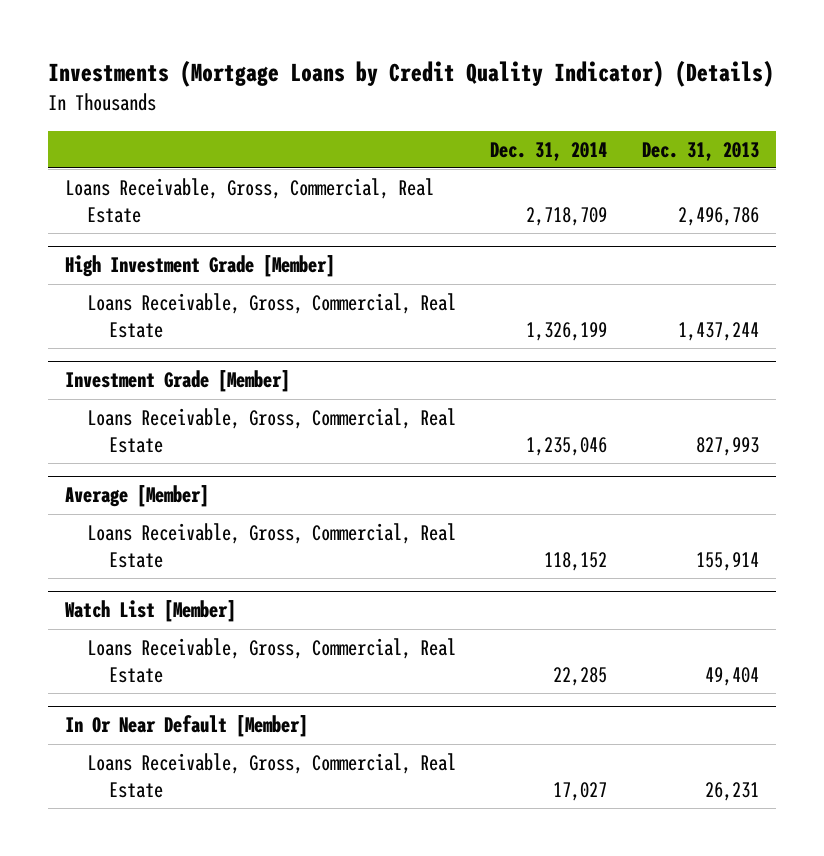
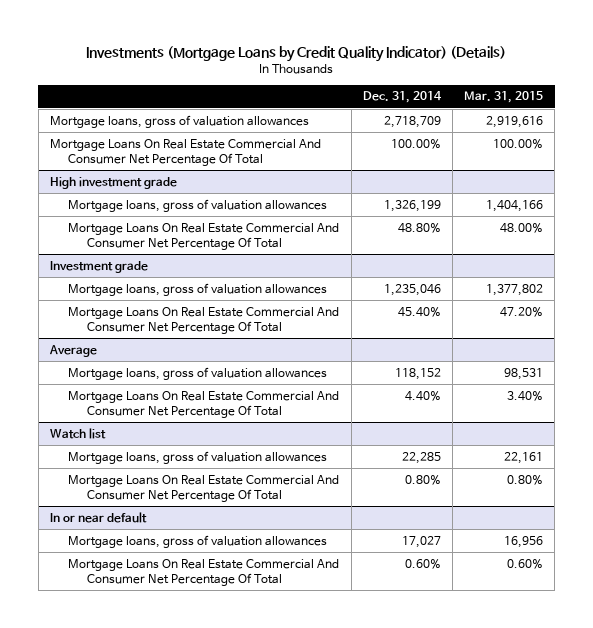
[641,141,759,161] Dec. 31, 2013 -> none
none -> [463,91,543,104] Mar. 31, 2015
[65,177,435,223] Loans Receivable, Gross, Commercial, Real Estate -> [50,114,310,128] Mortgage loans, gross of valuation allowances
none -> [50,138,322,166] Mortgage Loans On Real Estate Commercial And Consumer Net Percentage Of Total
[65,255,336,278] High Investment Grade [Member] -> [50,176,178,189] High investment grade
[86,292,456,338] Loans Receivable, Gross, Commercial, Real Estate -> [68,198,328,212] Mortgage loans, gross of valuation allowances
none -> [68,222,340,250] Mortgage Loans On Real Estate Commercial And Consumer Net Percentage Of Total
[65,370,291,393] Investment Grade [Member] -> [50,260,149,273] Investment grade
[86,407,456,453] Loans Receivable, Gross, Commercial, Real Estate -> [68,282,328,296] Mortgage loans, gross of valuation allowances
none -> [68,306,340,334] Mortgage Loans On Real Estate Commercial And Consumer Net Percentage Of Total
[65,485,210,508] Average [Member] -> [49,344,98,357] Average
[86,522,456,568] Loans Receivable, Gross, Commercial, Real Estate -> [68,366,328,380] Mortgage loans, gross of valuation allowances
none -> [68,390,340,418] Mortgage Loans On Real Estate Commercial And Consumer Net Percentage Of Total
[65,600,237,623] Watch List [Member] -> [50,427,107,439] Watch list
[86,637,456,683] Loans Receivable, Gross, Commercial, Real Estate -> [68,450,328,464] Mortgage loans, gross of valuation allowances
none -> [68,474,340,502] Mortgage Loans On Real Estate Commercial And Consumer Net Percentage Of Total
[65,715,309,738] In Or Near Default [Member] -> [50,511,148,523] In or near default
[86,752,456,798] Loans Receivable, Gross, Commercial, Real Estate -> [68,534,328,548] Mortgage loans, gross of valuation allowances
none -> [68,558,340,586] Mortgage Loans On Real Estate Commercial And Consumer Net Percentage Of Total

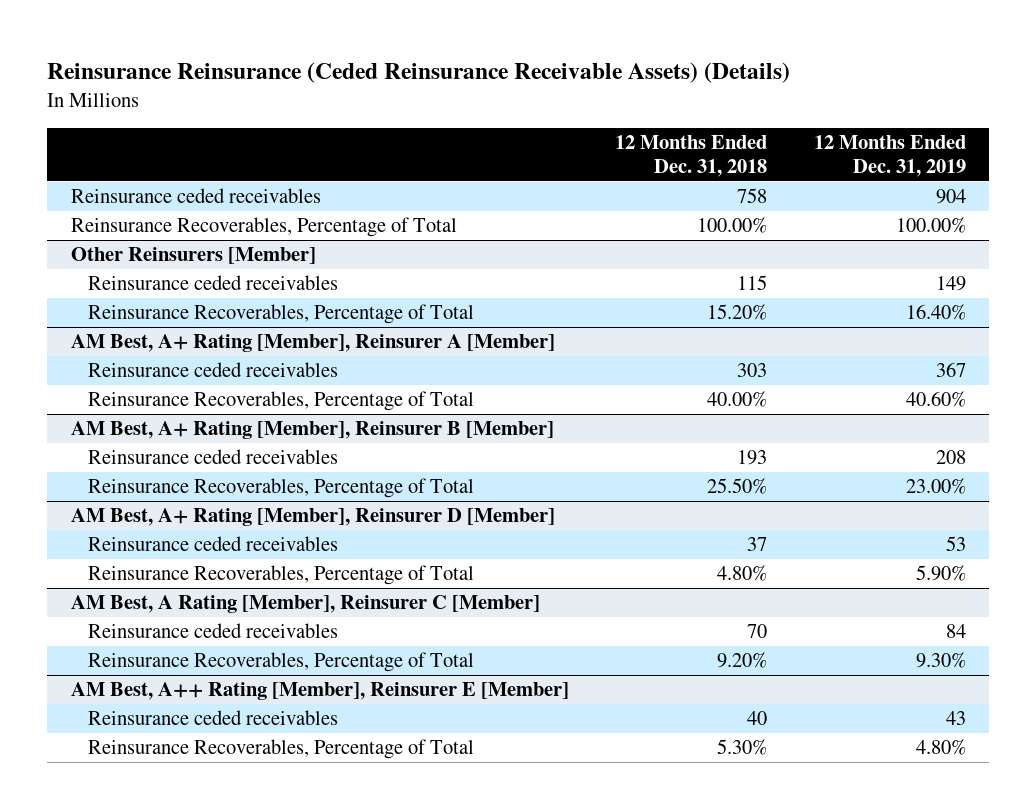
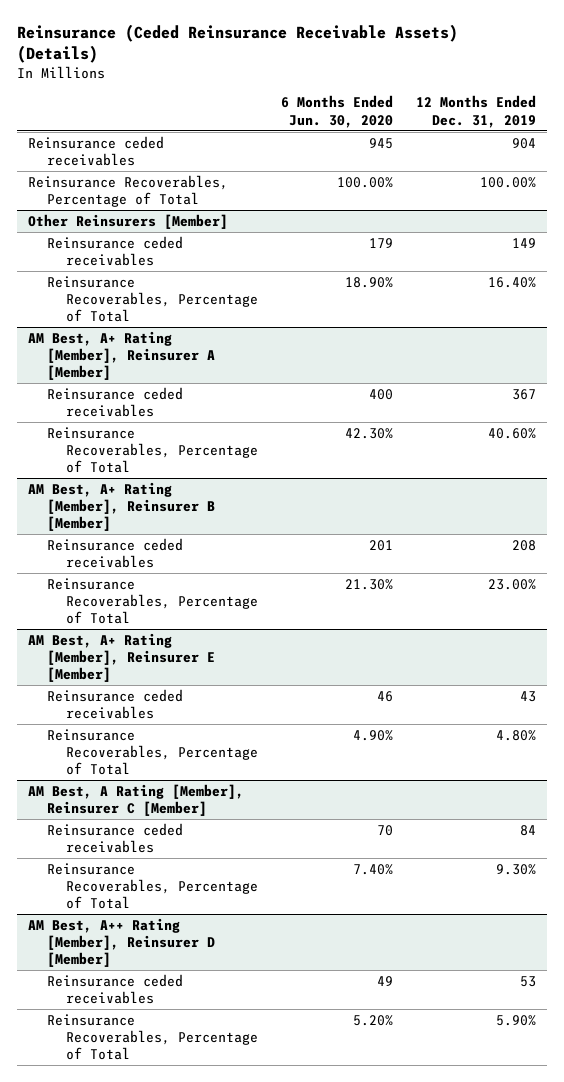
[47,62,791,84] Reinsurance Reinsurance (Ceded Reinsurance Receivable Assets) (Details) -> [16,24,458,64] Reinsurance (Ceded Reinsurance Receivable Assets) (Details)
[615,135,768,177] 12 Months Ended Dec. 31, 2018 -> none
none -> [280,95,393,128] 6 Months Ended Jun. 30, 2020
[70,508,555,527] AM Best, A+ Rating [Member], Reinsurer D [Member] -> [28,632,216,683] AM Best, A+ Rating [Member], Reinsurer E [Member]
[945,536,966,552] 53 -> [519,690,536,702] 43
[915,565,966,582] 5.90% -> [495,729,536,741] 4.80%
[70,682,569,701] AM Best, A++ Rating [Member], Reinsurer E [Member] -> [28,917,216,968] AM Best, A++ Rating [Member], Reinsurer D [Member]
[945,711,966,726] 43 -> [519,975,536,987] 53
[915,739,966,756] 4.80% -> [495,1014,536,1026] 5.90%

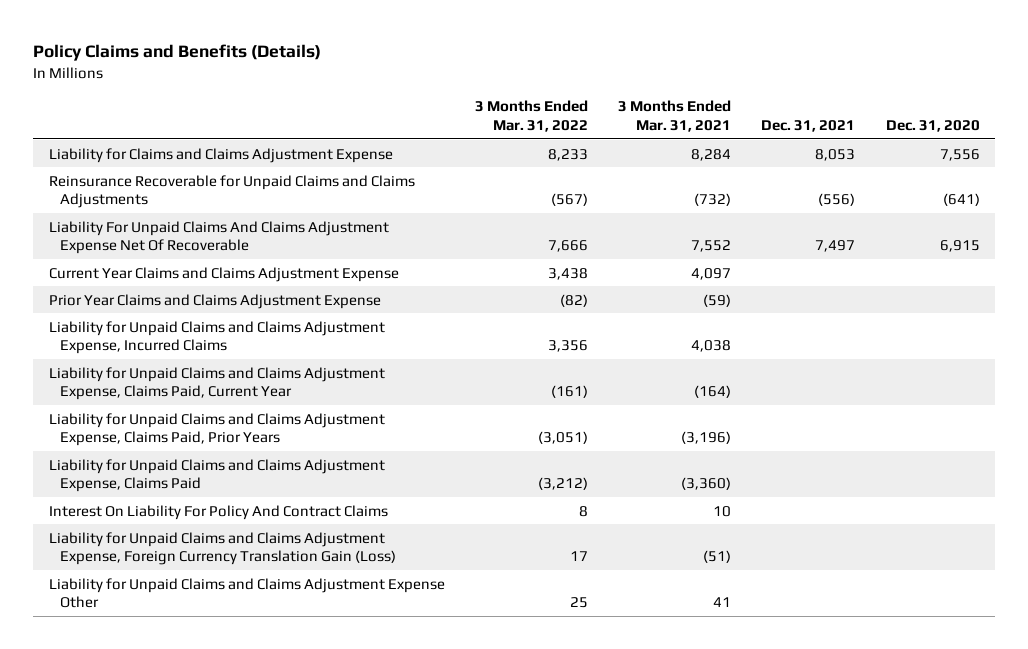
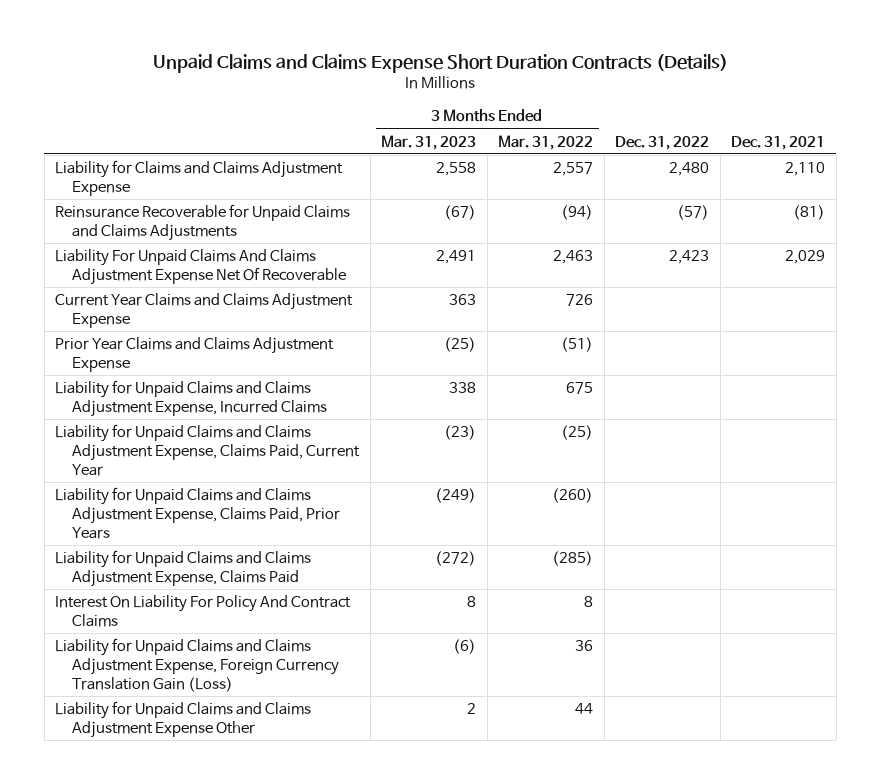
[33,44,322,62] Policy Claims and Benefits (Details) -> [153,53,729,73] Unpaid Claims and Claims Expense Short Duration Contracts (Details)
[618,100,732,133] 3 Months Ended Mar. 31, 2021 -> none
[885,120,980,133] Dec. 31, 2020 -> none
none -> [381,134,477,150] Mar. 31, 2023
none -> [615,135,710,150] Dec. 31, 2022
[547,148,588,161] 8,233 -> [553,162,594,177] 2,557
[815,148,856,161] 8,053 -> [785,162,826,177] 2,110
[550,193,588,207] (567) -> [561,205,594,221] (94)
[818,193,856,207] (556) -> [793,205,826,221] (81)
[547,240,588,253] 7,666 -> [553,250,594,265] 2,463
[815,240,856,253] 7,497 -> [785,250,826,265] 2,029
[547,267,588,280] 3,438 -> [566,294,594,307] 726
[559,293,588,307] (82) -> [561,337,594,353] (51)
[547,340,588,353] 3,356 -> [566,382,594,395] 675
[550,385,588,399] (161) -> [561,425,594,441] (25)
[537,431,588,445] (3,051) -> [552,488,594,504] (260)
[537,477,588,491] (3,212) -> [552,551,594,567] (285)
[569,551,588,562] 17 -> [575,640,594,652] 36
[569,597,588,609] 25 -> [575,703,594,715] 44

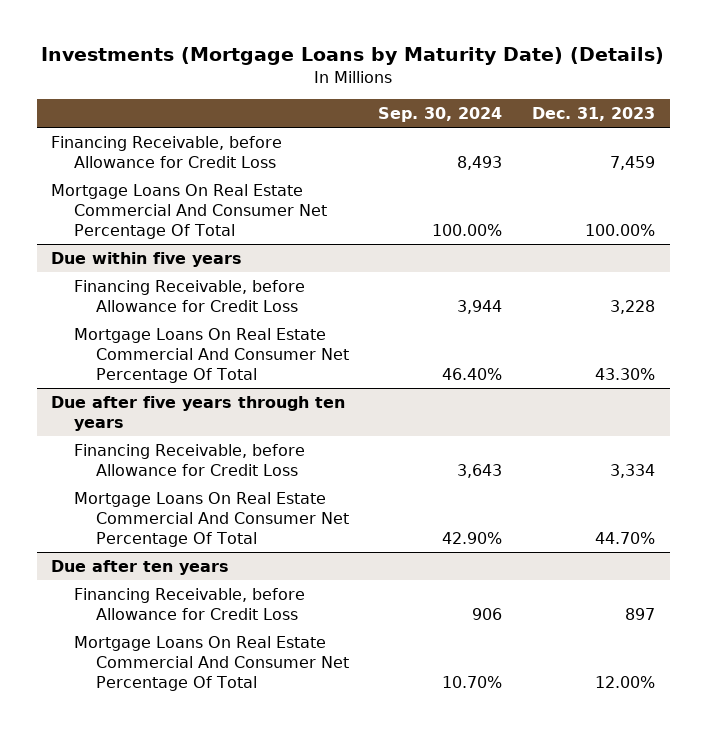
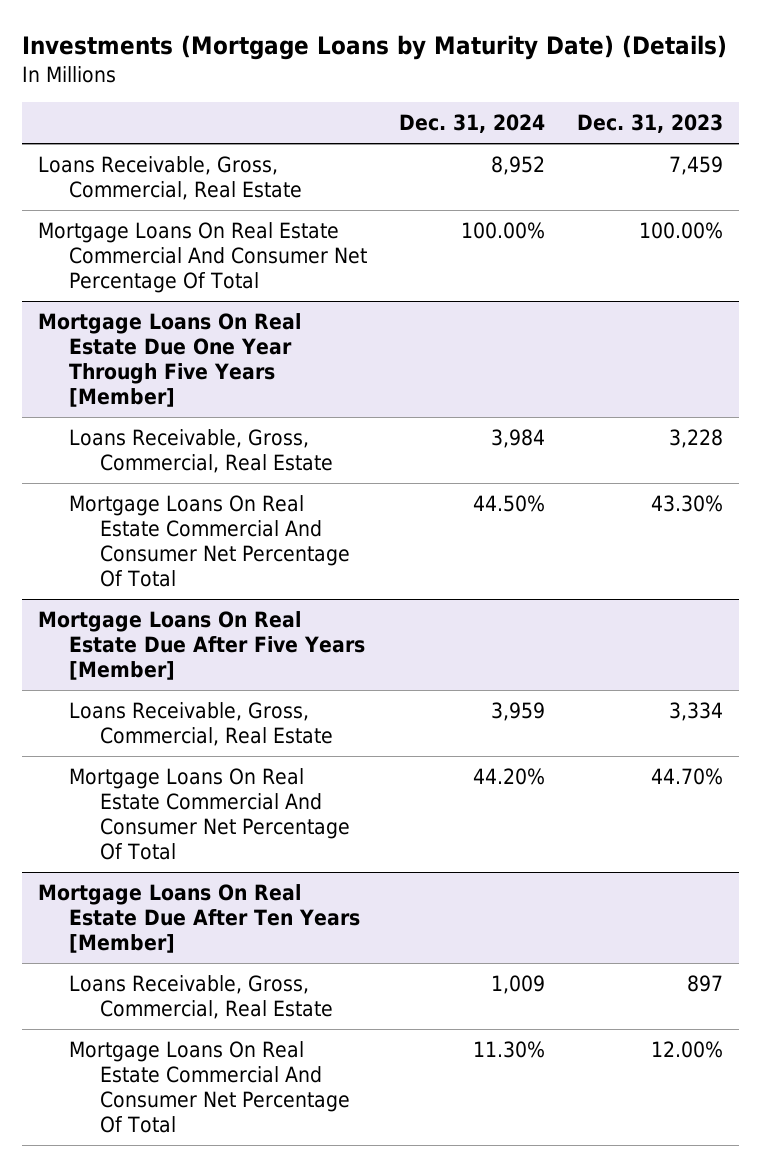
[378,106,503,122] Sep. 30, 2024 -> none
none -> [399,114,546,134] Dec. 31, 2024
[51,136,283,168] Financing Receivable, before Allowance for Credit Loss -> [38,155,303,200] Loans Receivable, Gross, Commercial, Real Estate
[51,252,243,268] Due within five years -> [38,312,302,407] Mortgage Loans On Real Estate Due One Year Through Five Years [Member]
[73,280,305,312] Financing Receivable, before Allowance for Credit Loss -> [69,428,333,473] Loans Receivable, Gross, Commercial, Real Estate
[51,396,346,431] Due after five years through ten years -> [38,610,366,680] Mortgage Loans On Real Estate Due After Five Years [Member]
[73,444,305,476] Financing Receivable, before Allowance for Credit Loss -> [69,701,333,746] Loans Receivable, Gross, Commercial, Real Estate
[51,560,230,576] Due after ten years -> [38,883,361,953] Mortgage Loans On Real Estate Due After Ten Years [Member]
[73,588,305,620] Financing Receivable, before Allowance for Credit Loss -> [69,974,333,1019] Loans Receivable, Gross, Commercial, Real Estate

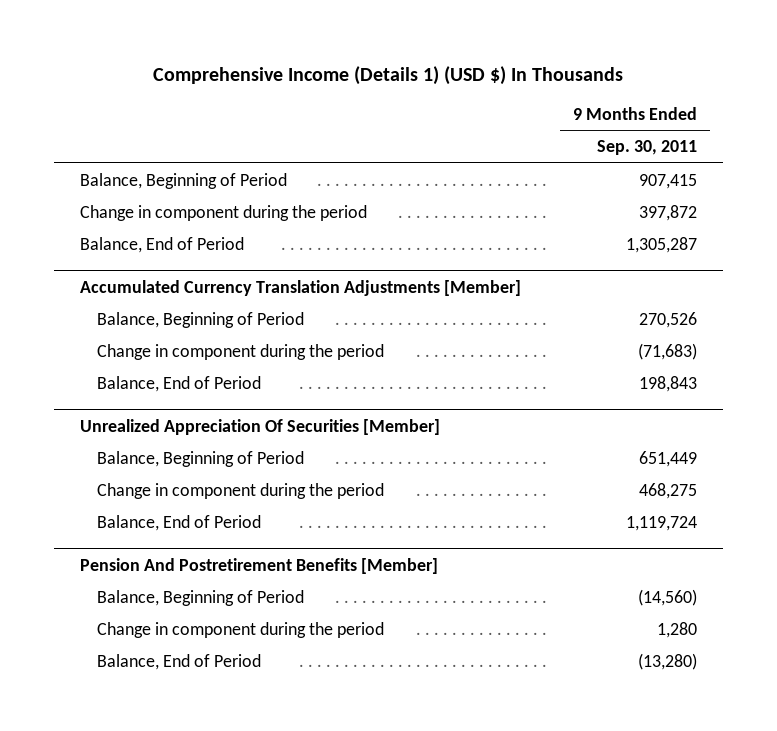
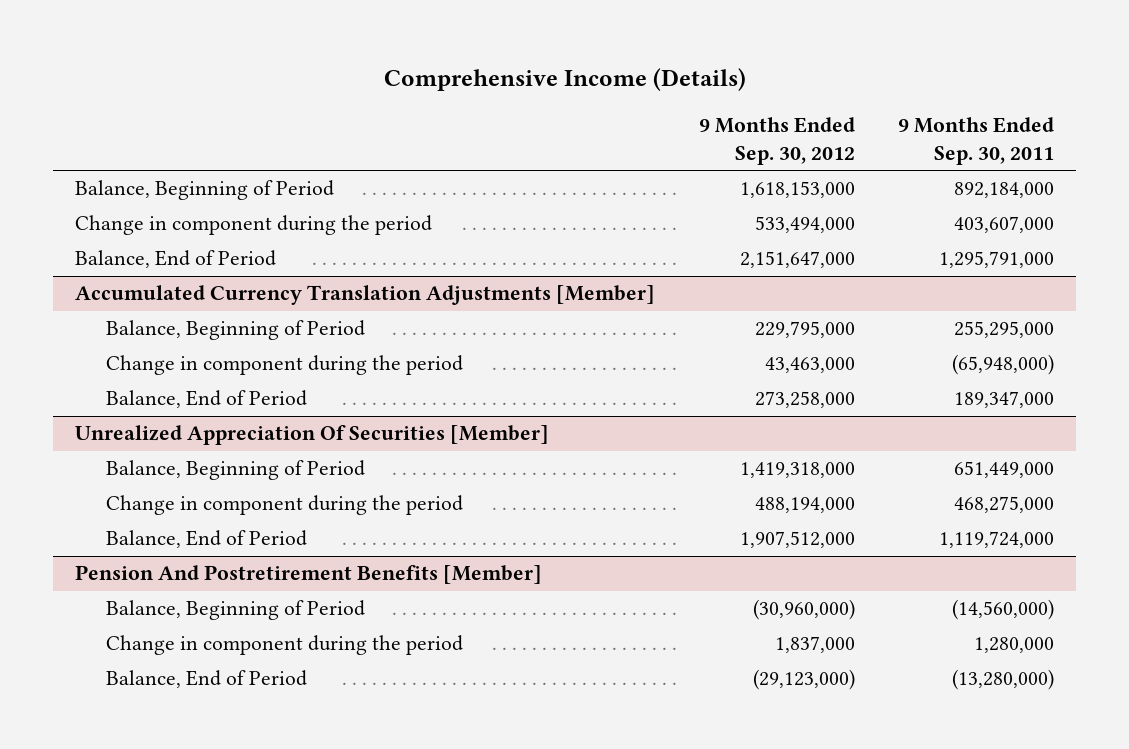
[153,65,624,85] Comprehensive Income (Details 1) (USD $) In Thousands -> [383,68,746,92] Comprehensive Income (Details)
none -> [698,116,855,165] 9 Months Ended Sep. 30, 2012
[639,173,698,189] 907,415 -> [954,182,1055,199] 892,184,000
[639,204,698,221] 397,872 -> [954,216,1055,234] 403,607,000
[626,236,698,253] 1,305,287 -> [939,251,1055,269] 1,295,791,000
[639,311,698,328] 270,526 -> [954,321,1055,339] 255,295,000
[638,342,698,360] (71,683) -> [952,354,1055,376] (65,948,000)
[639,375,698,392] 198,843 -> [954,391,1055,409] 189,347,000
[639,450,698,467] 651,449 -> [954,461,1055,479] 651,449,000
[639,482,698,499] 468,275 -> [954,496,1055,514] 468,275,000
[626,515,698,531] 1,119,724 -> [939,531,1055,549] 1,119,724,000
[638,588,698,606] (14,560) -> [952,599,1055,621] (14,560,000)
[657,621,698,638] 1,280 -> [974,637,1055,654] 1,280,000
[638,652,698,670] (13,280) -> [952,669,1055,691] (13,280,000)

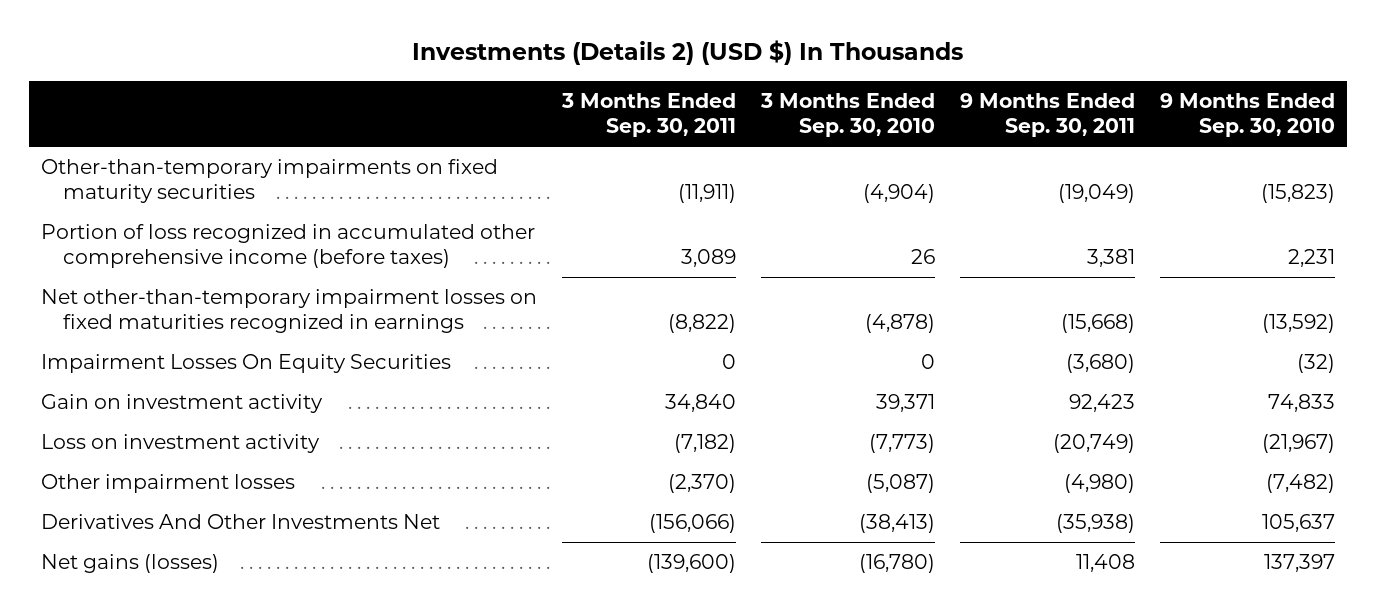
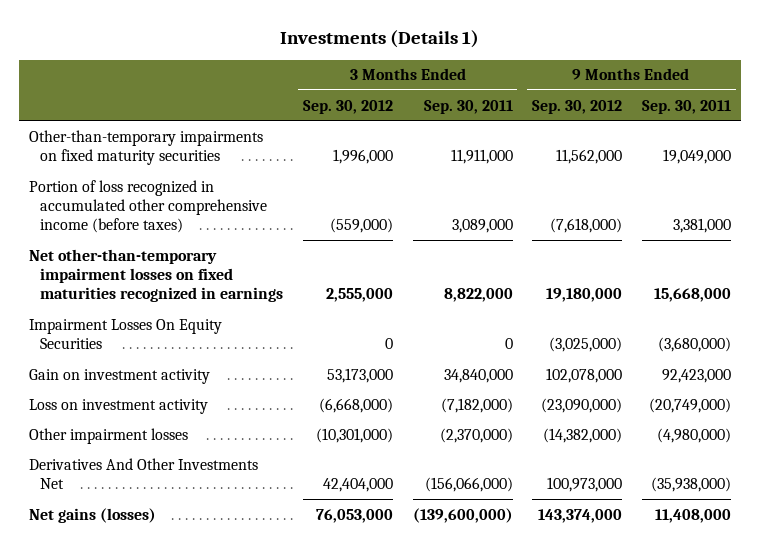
[412,40,964,66] Investments (Details 2) (USD $) In Thousands -> [279,29,479,48] Investments (Details 1)
[760,93,936,138] 3 Months Ended Sep. 30, 2010 -> none
[1159,93,1335,138] 9 Months Ended Sep. 30, 2010 -> none
none -> [302,99,393,114] Sep. 30, 2012
none -> [532,99,623,114] Sep. 30, 2012
[678,184,737,204] (11,911) -> [450,148,513,164] 11,911,000
[1057,184,1135,204] (19,049) -> [662,148,731,164] 19,049,000
[681,249,737,268] 3,089 -> [451,219,513,234] 3,089,000
[1086,249,1135,268] 3,381 -> [672,218,731,234] 3,381,000
[668,314,737,334] (8,822) -> [443,288,513,303] 8,822,000
[1060,314,1135,334] (15,668) -> [653,288,731,303] 15,668,000
[1065,354,1135,374] (3,680) -> [657,336,731,352] (3,680,000)
[665,394,737,413] 34,840 -> [443,368,513,383] 34,840,000
[1068,394,1135,413] 92,423 -> [661,368,731,383] 92,423,000
[674,434,737,454] (7,182) -> [440,397,513,413] (7,182,000)
[1052,434,1135,454] (20,749) -> [648,397,731,413] (20,749,000)
[668,474,737,494] (2,370) -> [439,427,513,443] (2,370,000)
[1063,474,1135,494] (4,980) -> [656,427,731,443] (4,980,000)
[649,514,737,534] (156,066) -> [424,476,513,492] (156,066,000)
[1055,514,1135,534] (35,938) -> [650,476,731,492] (35,938,000)
[647,554,737,574] (139,600) -> [412,507,513,523] (139,600,000)
[1075,554,1135,573] 11,408 -> [654,508,731,523] 11,408,000

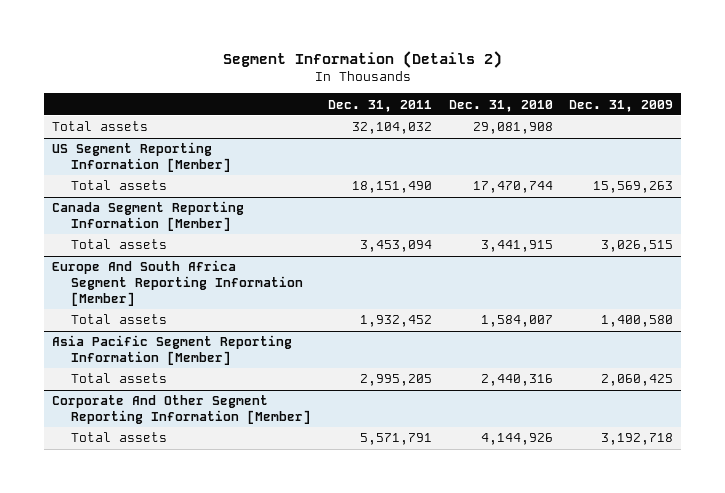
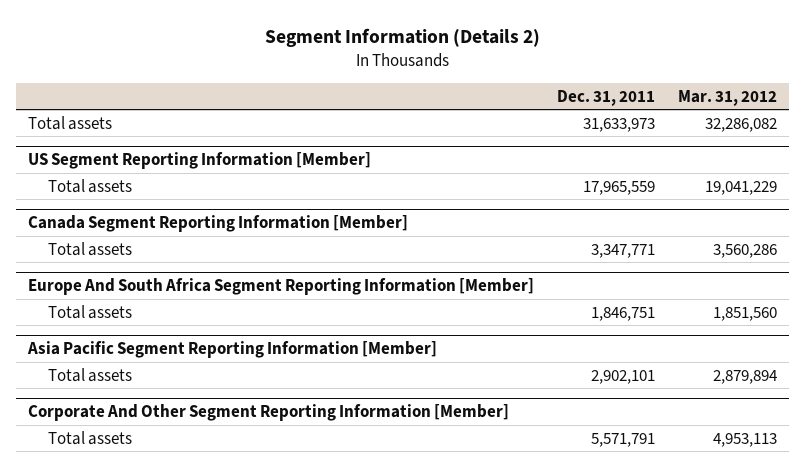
[448,99,553,112] Dec. 31, 2010 -> none
[569,99,674,112] Dec. 31, 2009 -> none
none -> [678,89,778,106] Mar. 31, 2012
[351,122,432,135] 32,104,032 -> [583,117,656,132] 31,633,973
[351,181,432,194] 18,151,490 -> [583,180,656,195] 17,965,559
[359,240,432,253] 3,453,094 -> [591,243,656,258] 3,347,771
[359,315,432,328] 1,932,452 -> [591,306,656,321] 1,846,751
[359,374,432,387] 2,995,205 -> [591,369,656,384] 2,902,101

